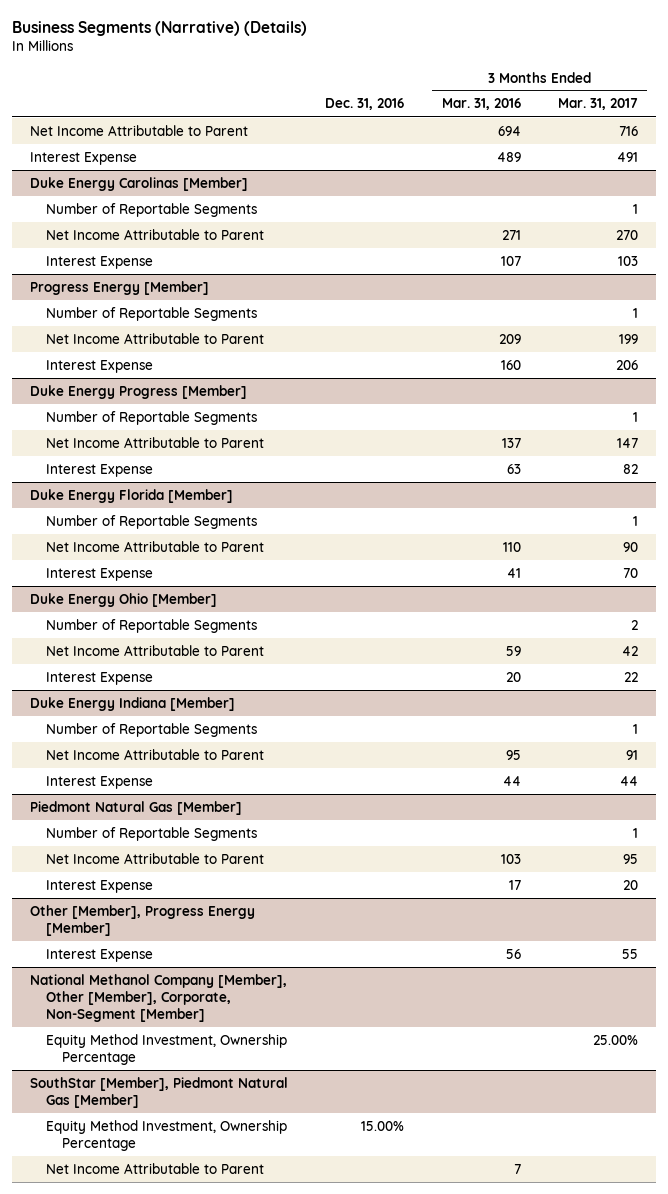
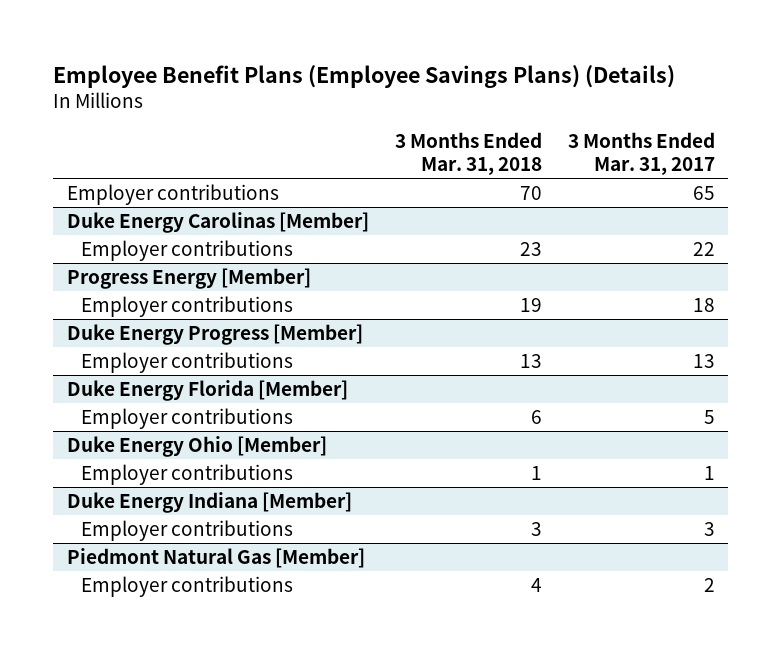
[11,20,307,36] Business Segments (Narrative) (Details) -> [53,64,676,88] Employee Benefit Plans (Employee Savings Plans) (Details)
[325,98,405,111] Dec. 31, 2016 -> none
[441,98,521,111] Mar. 31, 2016 -> none
none -> [394,131,542,176] 3 Months Ended Mar. 31, 2018
[30,124,249,136] Net Income Attributable to Parent -> none
[30,151,138,165] Interest Expense -> none
none -> [66,183,279,205] Employer contributions
[46,202,258,217] Number of Reportable Segments -> none
[46,228,265,240] Net Income Attributable to Parent -> none
[46,255,154,269] Interest Expense -> none
none -> [80,239,293,261] Employer contributions
[46,306,258,321] Number of Reportable Segments -> none
[46,332,265,344] Net Income Attributable to Parent -> none
[46,359,154,373] Interest Expense -> none
none -> [80,295,293,317] Employer contributions
[46,410,258,425] Number of Reportable Segments -> none
[46,436,265,448] Net Income Attributable to Parent -> none
[46,463,154,477] Interest Expense -> none
none -> [80,351,293,373] Employer contributions
[46,514,258,529] Number of Reportable Segments -> none
[46,540,265,552] Net Income Attributable to Parent -> none
[46,567,154,581] Interest Expense -> none
none -> [80,407,293,429] Employer contributions
[46,618,258,633] Number of Reportable Segments -> none
[46,644,265,656] Net Income Attributable to Parent -> none
[46,671,154,685] Interest Expense -> none
none -> [80,463,293,485] Employer contributions
[46,722,258,737] Number of Reportable Segments -> none
[46,748,265,760] Net Income Attributable to Parent -> none
[46,775,154,789] Interest Expense -> none
none -> [80,519,293,541] Employer contributions
[46,826,258,841] Number of Reportable Segments -> none
[46,852,265,864] Net Income Attributable to Parent -> none
[46,879,154,893] Interest Expense -> none
[30,904,256,936] Other [Member], Progress Energy [Member] -> none
[46,948,154,962] Interest Expense -> none
[30,973,288,1022] National Methanol Company [Member], Other [Member], Corporate, Non-Segment [Member] -> none
[46,1033,288,1065] Equity Method Investment, Ownership Percentage -> none
[30,1076,289,1108] SouthStar [Member], Piedmont Natural Gas [Member] -> none
[46,1119,288,1151] Equity Method Investment, Ownership Percentage -> none
[46,1162,265,1174] Net Income Attributable to Parent -> none
none -> [80,575,293,597] Employer contributions

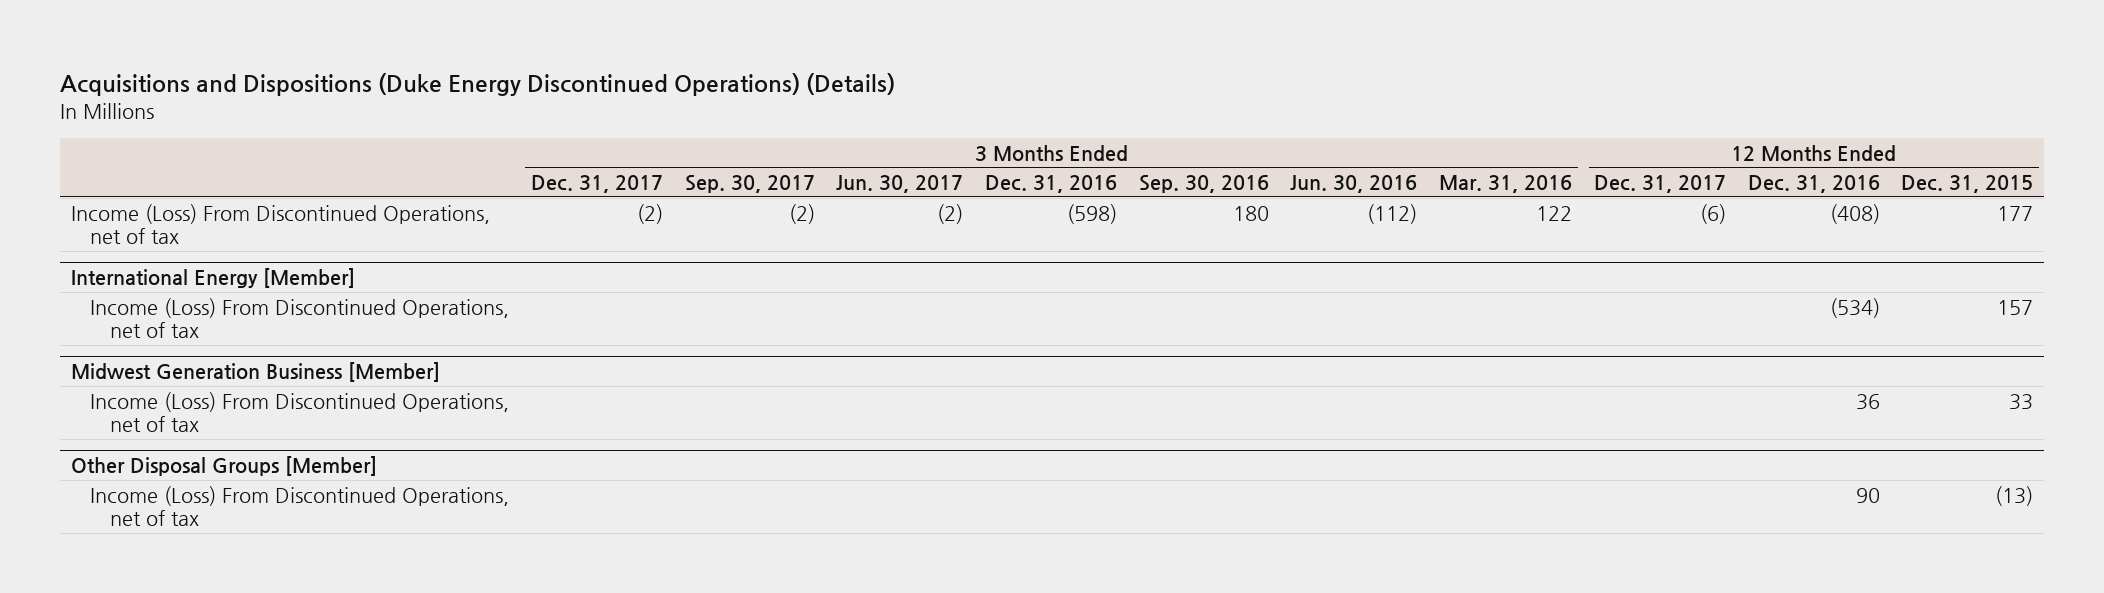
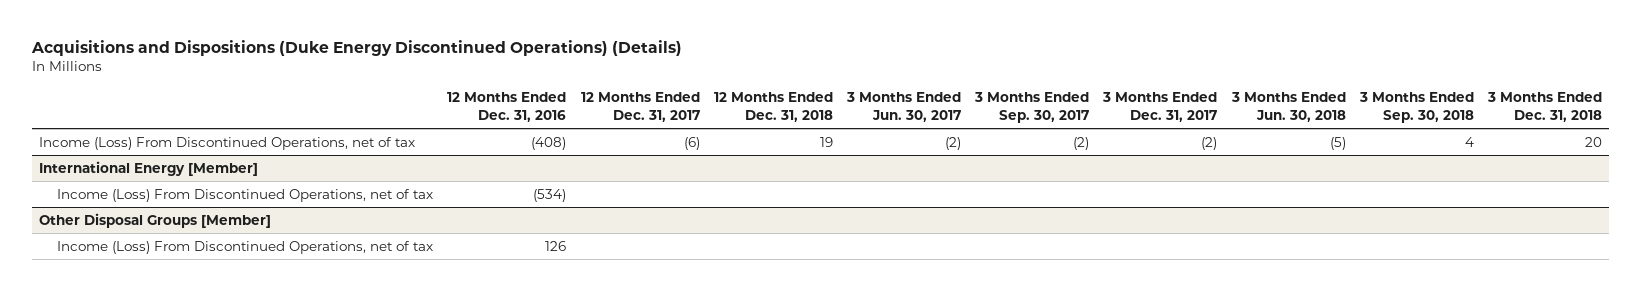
[985,175,1118,194] Dec. 31, 2016 -> none
[1138,175,1269,194] Sep. 30, 2016 -> none
[1290,175,1418,194] Jun. 30, 2016 -> none
[1439,175,1573,194] Mar. 31, 2016 -> none
[1901,175,2034,194] Dec. 31, 2015 -> none
none -> [713,92,833,122] 12 Months Ended Dec. 31, 2018
none -> [1230,92,1346,122] 3 Months Ended Jun. 30, 2018
none -> [1358,92,1474,123] 3 Months Ended Sep. 30, 2018
none -> [1486,92,1602,122] 3 Months Ended Dec. 31, 2018
[70,362,440,383] Midwest Generation Business [Member] -> none
[90,391,510,433] Income (Loss) From Discontinued Operations, net of tax -> none
[1855,487,1880,503] 90 -> [545,240,567,251] 126

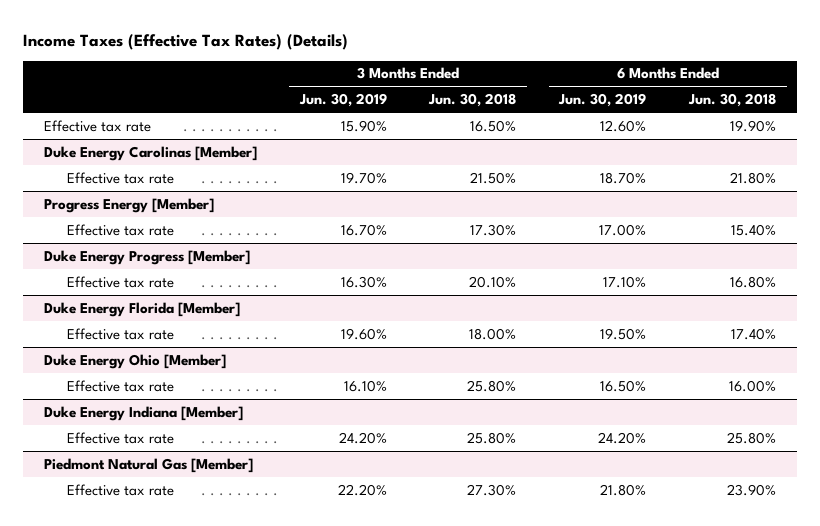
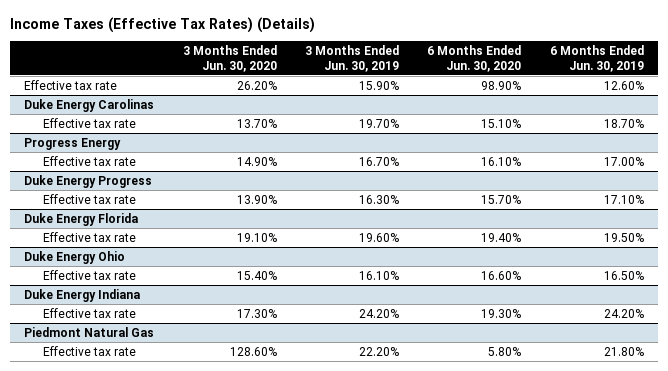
[428,93,517,108] Jun. 30, 2018 -> none
[687,93,776,108] Jun. 30, 2018 -> none
none -> [182,45,277,72] 3 Months Ended Jun. 30, 2020
none -> [427,45,522,72] 6 Months Ended Jun. 30, 2020
[44,145,258,161] Duke Energy Carolinas [Member] -> [24,98,155,112] Duke Energy Carolinas
[44,197,215,213] Progress Energy [Member] -> [24,137,122,150] Progress Energy
[44,249,251,265] Duke Energy Progress [Member] -> [24,174,153,188] Duke Energy Progress
[44,301,241,317] Duke Energy Florida [Member] -> [24,212,139,226] Duke Energy Florida
[44,353,227,369] Duke Energy Ohio [Member] -> [24,250,126,264] Duke Energy Ohio
[44,405,244,421] Duke Energy Indiana [Member] -> [24,288,141,302] Duke Energy Indiana
[44,457,254,473] Piedmont Natural Gas [Member] -> [24,326,155,337] Piedmont Natural Gas

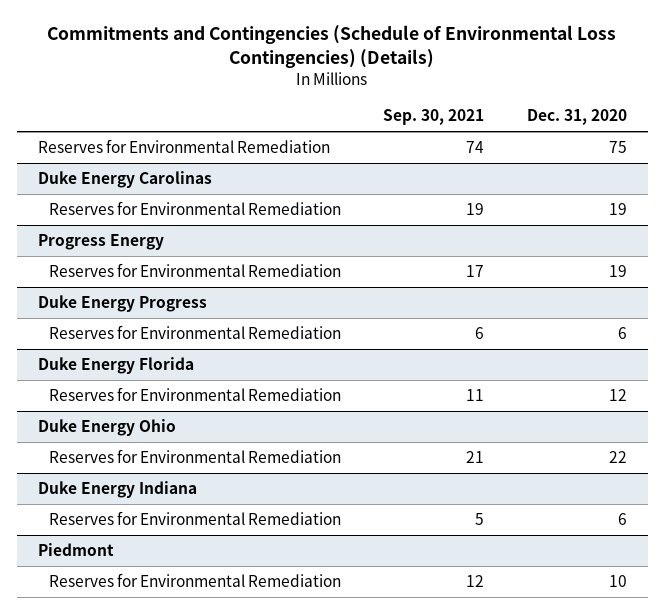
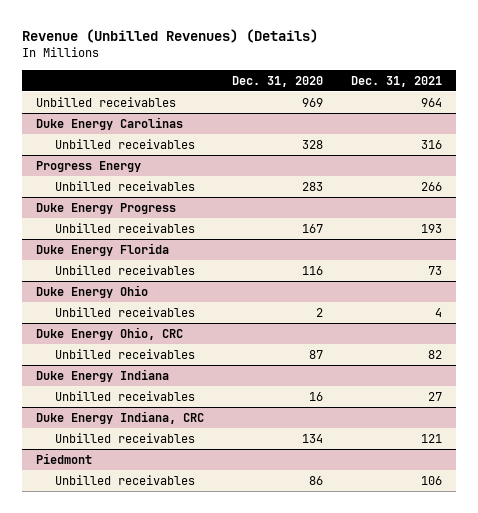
[47,25,617,69] Commitments and Contingencies (Schedule of Environmental Loss Contingencies) (Details) -> [22,29,319,44] Revenue (Unbilled Revenues) (Details)
[383,109,485,126] Sep. 30, 2021 -> none
none -> [351,75,443,87] Dec. 31, 2021
[37,139,330,154] Reserves for Environmental Remediation -> none
none -> [36,96,177,107] Unbilled receivables
[48,201,341,216] Reserves for Environmental Remediation -> none
none -> [54,138,195,149] Unbilled receivables
[48,263,341,278] Reserves for Environmental Remediation -> none
none -> [54,180,195,191] Unbilled receivables
[48,325,341,340] Reserves for Environmental Remediation -> none
none -> [54,222,195,233] Unbilled receivables
[48,387,341,402] Reserves for Environmental Remediation -> none
none -> [54,264,195,275] Unbilled receivables
[48,449,341,464] Reserves for Environmental Remediation -> none
none -> [54,306,195,317] Unbilled receivables
none -> [36,326,184,340] Duke Energy Ohio, CRC
none -> [54,348,195,359] Unbilled receivables
[48,511,341,526] Reserves for Environmental Remediation -> none
none -> [54,390,195,401] Unbilled receivables
none -> [36,410,205,424] Duke Energy Indiana, CRC
none -> [54,432,195,443] Unbilled receivables
[48,573,341,588] Reserves for Environmental Remediation -> none
none -> [54,474,195,485] Unbilled receivables

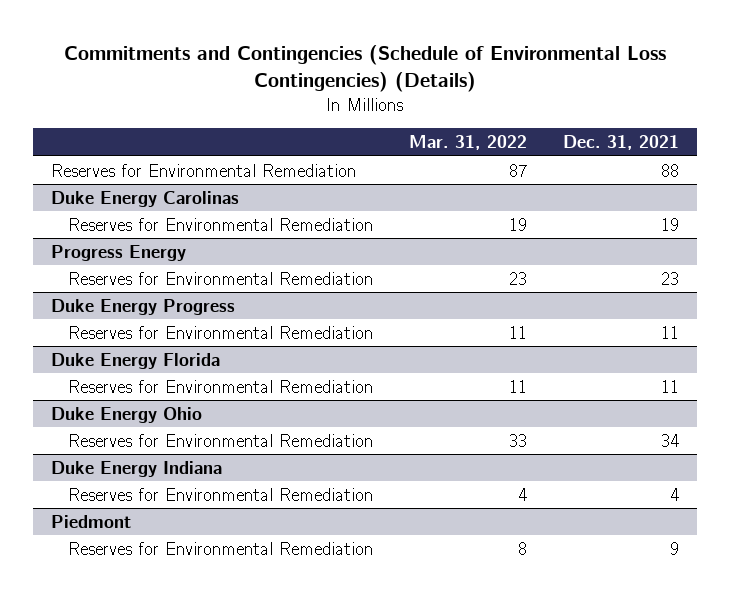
[22,29,319,44] Revenue (Unbilled Revenues) (Details) -> [64,45,667,93] Commitments and Contingencies (Schedule of Environmental Loss Contingencies) (Details)
[232,75,324,87] Dec. 31, 2020 -> none
none -> [409,135,528,151] Mar. 31, 2022
[36,96,177,107] Unbilled receivables -> none
none -> [51,163,357,177] Reserves for Environmental Remediation
[54,138,195,149] Unbilled receivables -> none
none -> [68,217,374,231] Reserves for Environmental Remediation
[54,180,195,191] Unbilled receivables -> none
none -> [68,271,374,285] Reserves for Environmental Remediation
[54,222,195,233] Unbilled receivables -> none
none -> [68,325,374,339] Reserves for Environmental Remediation
[54,264,195,275] Unbilled receivables -> none
none -> [68,379,374,393] Reserves for Environmental Remediation
[54,306,195,317] Unbilled receivables -> none
[36,326,184,340] Duke Energy Ohio, CRC -> none
[54,348,195,359] Unbilled receivables -> none
none -> [68,433,374,447] Reserves for Environmental Remediation
[54,390,195,401] Unbilled receivables -> none
[36,410,205,424] Duke Energy Indiana, CRC -> none
[54,432,195,443] Unbilled receivables -> none
none -> [68,487,374,501] Reserves for Environmental Remediation
[54,474,195,485] Unbilled receivables -> none
none -> [68,541,374,555] Reserves for Environmental Remediation

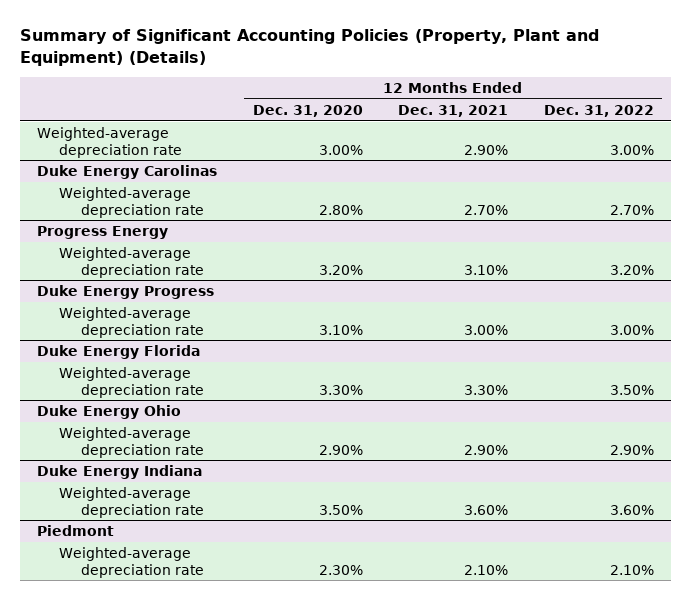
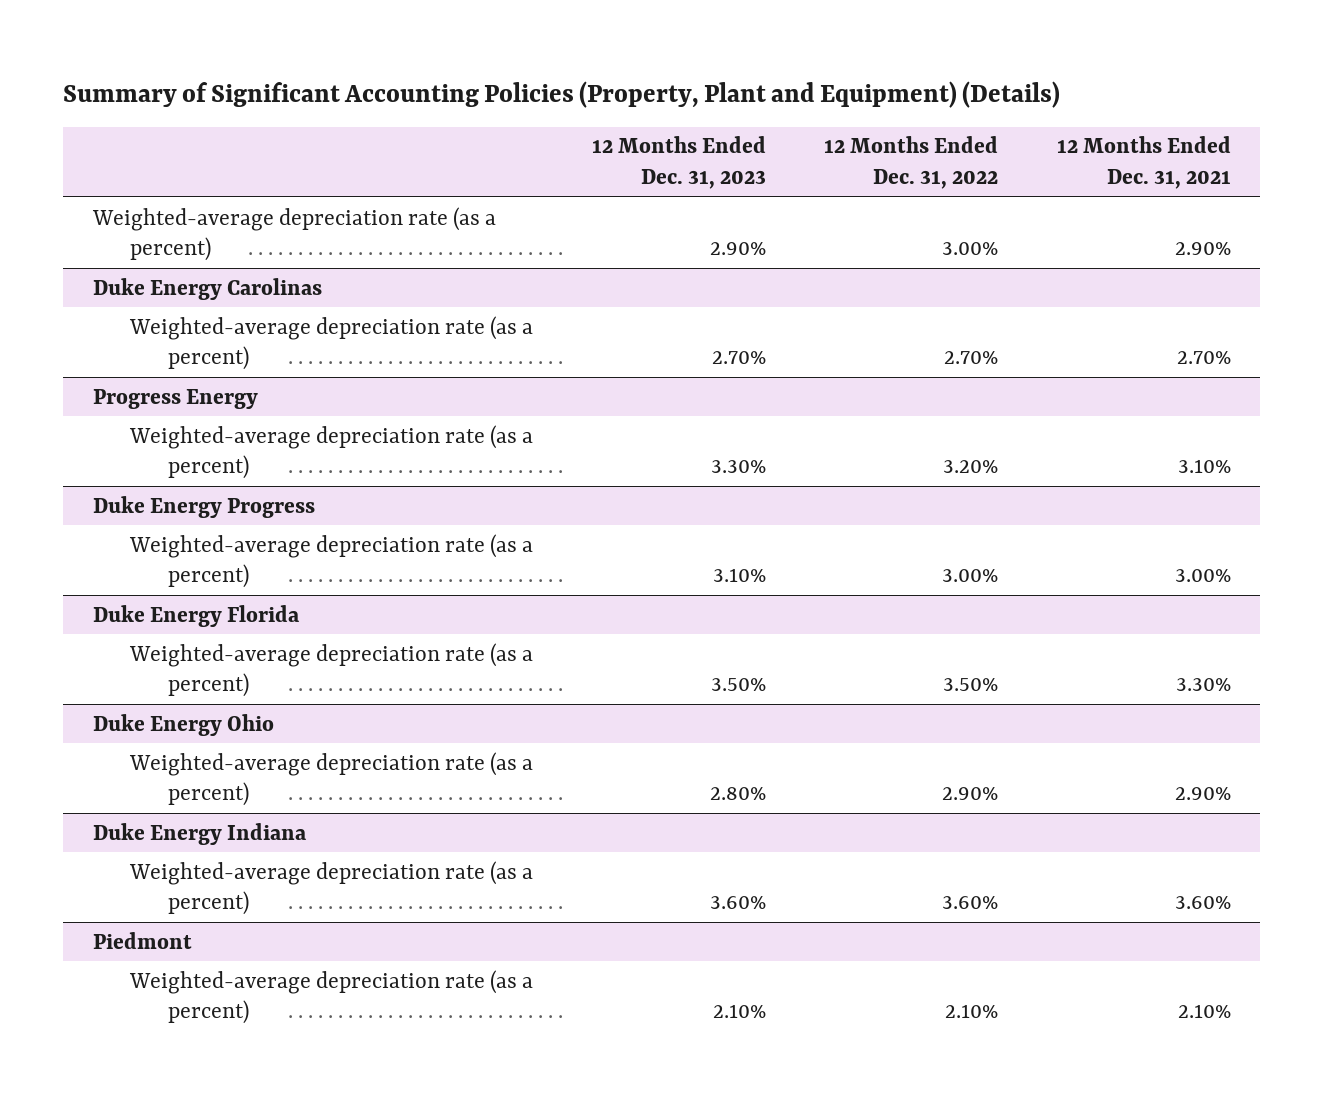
[252,104,363,117] Dec. 31, 2020 -> none
none -> [591,136,766,190] 12 Months Ended Dec. 31, 2023
[37,126,183,158] Weighted-average depreciation rate -> [91,206,496,262] Weighted-average depreciation rate (as a percent)
[59,186,204,218] Weighted-average depreciation rate -> [129,315,534,371] Weighted-average depreciation rate (as a percent)
[59,246,204,278] Weighted-average depreciation rate -> [129,424,534,480] Weighted-average depreciation rate (as a percent)
[59,306,204,338] Weighted-average depreciation rate -> [129,533,534,589] Weighted-average depreciation rate (as a percent)
[59,366,204,398] Weighted-average depreciation rate -> [129,642,534,698] Weighted-average depreciation rate (as a percent)
[59,426,204,458] Weighted-average depreciation rate -> [129,751,534,807] Weighted-average depreciation rate (as a percent)
[59,486,204,518] Weighted-average depreciation rate -> [129,860,534,916] Weighted-average depreciation rate (as a percent)
[59,546,204,578] Weighted-average depreciation rate -> [129,969,534,1025] Weighted-average depreciation rate (as a percent)

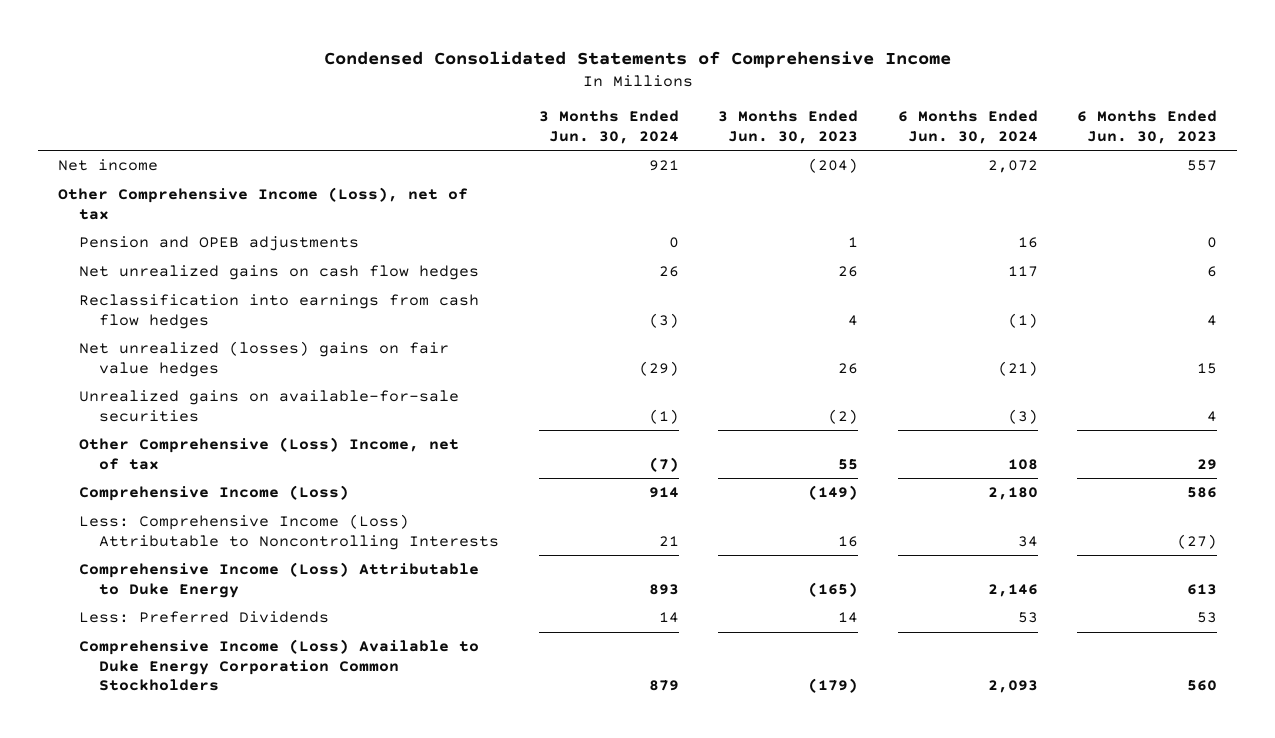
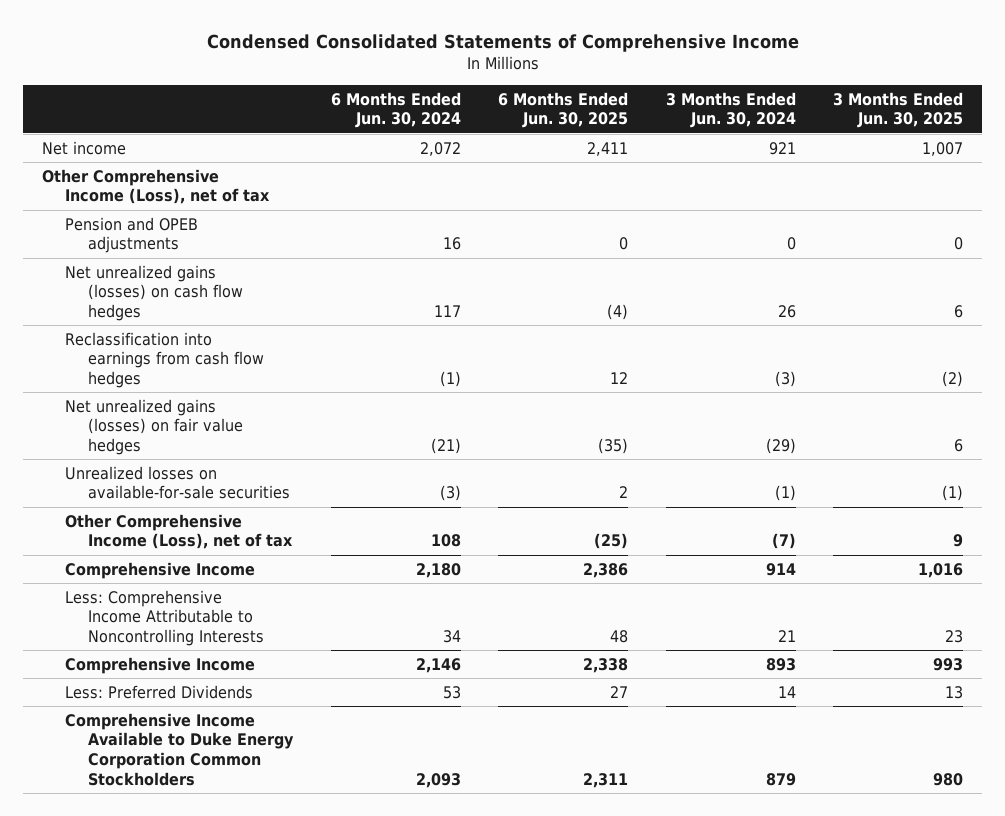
[718,110,859,144] 3 Months Ended Jun. 30, 2023 -> none
[1077,110,1218,144] 6 Months Ended Jun. 30, 2023 -> none
none -> [498,91,629,129] 6 Months Ended Jun. 30, 2025
none -> [833,91,964,129] 3 Months Ended Jun. 30, 2025
[78,265,479,281] Net unrealized gains on cash flow hedges -> [65,264,244,321] Net unrealized gains (losses) on cash flow hedges
[78,341,449,377] Net unrealized (losses) gains on fair value hedges -> [65,398,244,455] Net unrealized gains (losses) on fair value hedges
[78,390,459,422] Unrealized gains on available-for-sale securities -> [65,465,291,500] Unrealized losses on available-for-sale securities
[78,437,459,470] Other Comprehensive (Loss) Income, net of tax -> [65,513,294,550] Other Comprehensive Income (Loss), net of tax
[78,485,349,502] Comprehensive Income (Loss) -> [65,561,256,579] Comprehensive Income
[78,514,500,550] Less: Comprehensive Income (Loss) Attributable to Noncontrolling Interests -> [65,589,265,646] Less: Comprehensive Income Attributable to Noncontrolling Interests
[78,562,479,598] Comprehensive Income (Loss) Attributable to Duke Energy -> [65,656,256,674] Comprehensive Income
[78,639,479,692] Comprehensive Income (Loss) Available to Duke Energy Corporation Common Stockholders -> [65,712,295,786] Comprehensive Income Available to Duke Energy Corporation Common Stockholders

